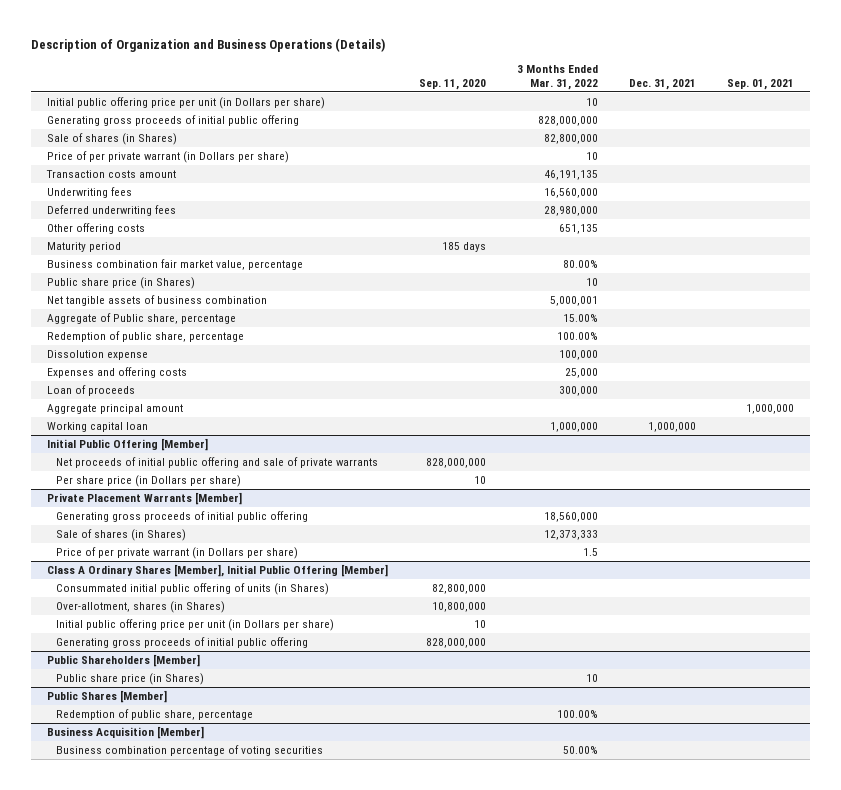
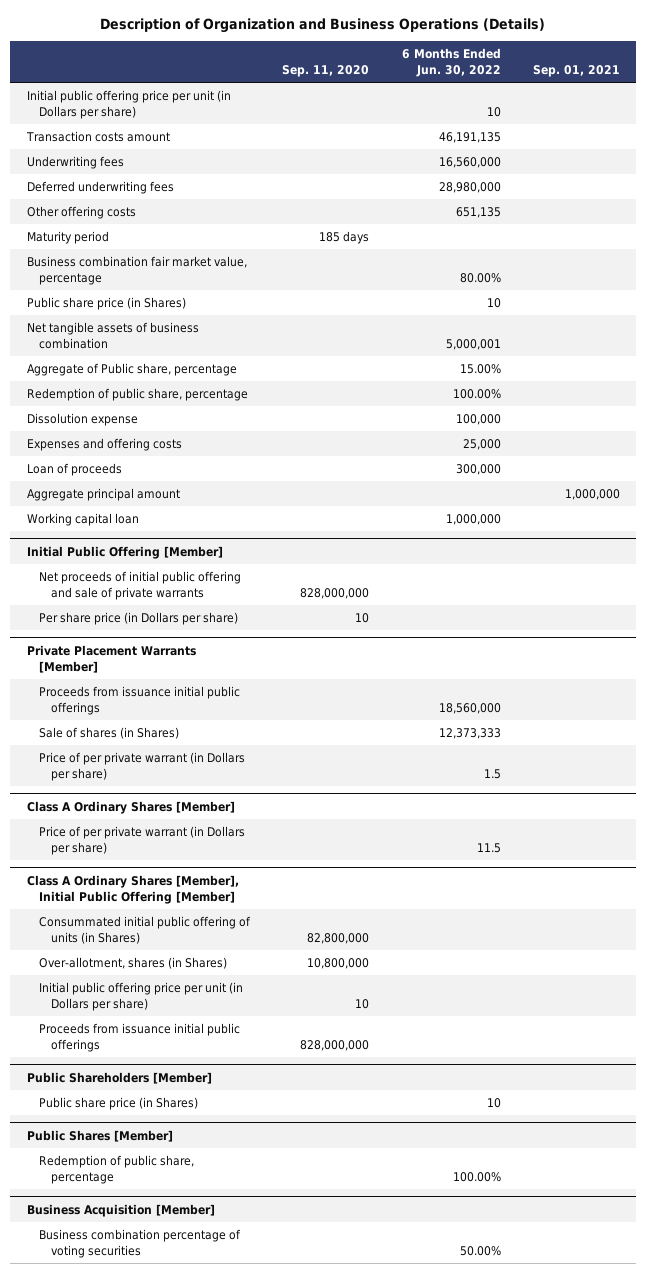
[517,65,599,90] 3 Months Ended Mar. 31, 2022 -> none
[629,78,697,90] Dec. 31, 2021 -> none
none -> [401,48,501,78] 6 Months Ended Jun. 30, 2022
[46,114,299,126] Generating gross proceeds of initial public offering -> none
[46,132,177,145] Sale of shares (in Shares) -> none
[46,150,289,163] Price of per private warrant (in Dollars per share) -> none
[55,510,308,522] Generating gross proceeds of initial public offering -> none
none -> [38,685,240,715] Proceeds from issuance initial public offerings
none -> [26,800,235,814] Class A Ordinary Shares [Member]
none -> [38,825,245,855] Price of per private warrant (in Dollars per share)
[55,636,308,648] Generating gross proceeds of initial public offering -> [38,1022,240,1052] Proceeds from issuance initial public offerings

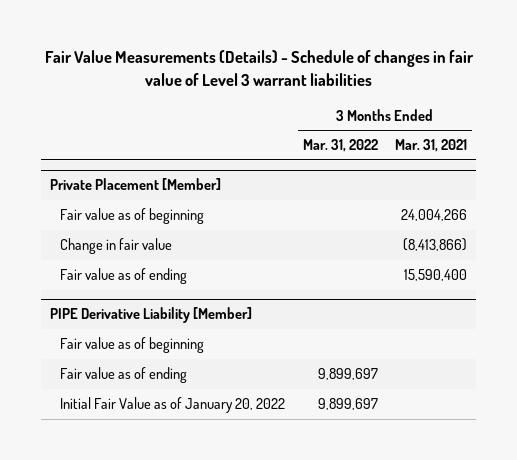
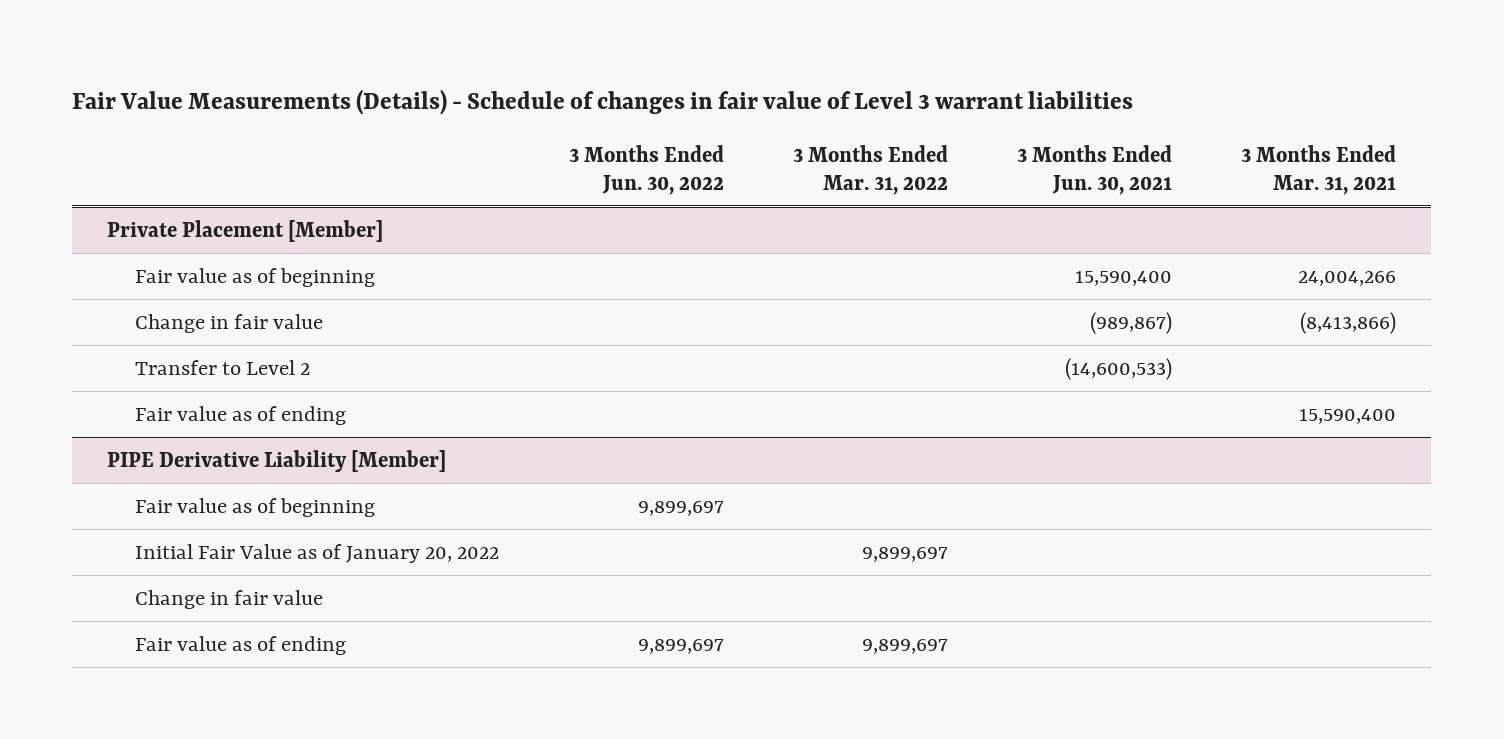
none -> [568,144,724,195] 3 Months Ended Jun. 30, 2022
none -> [1017,144,1173,195] 3 Months Ended Jun. 30, 2021
none -> [135,359,311,375] Transfer to Level 2
none -> [135,589,324,609] Change in fair value
[60,367,188,384] Fair value as of ending -> [135,635,347,655] Fair value as of ending

